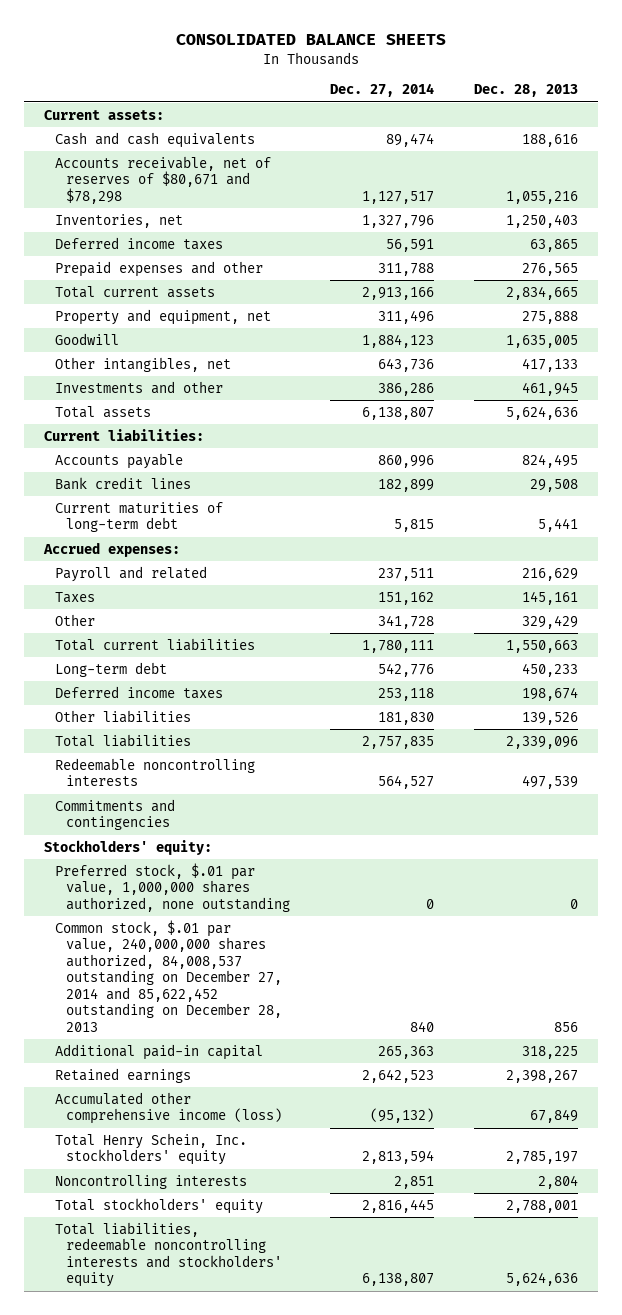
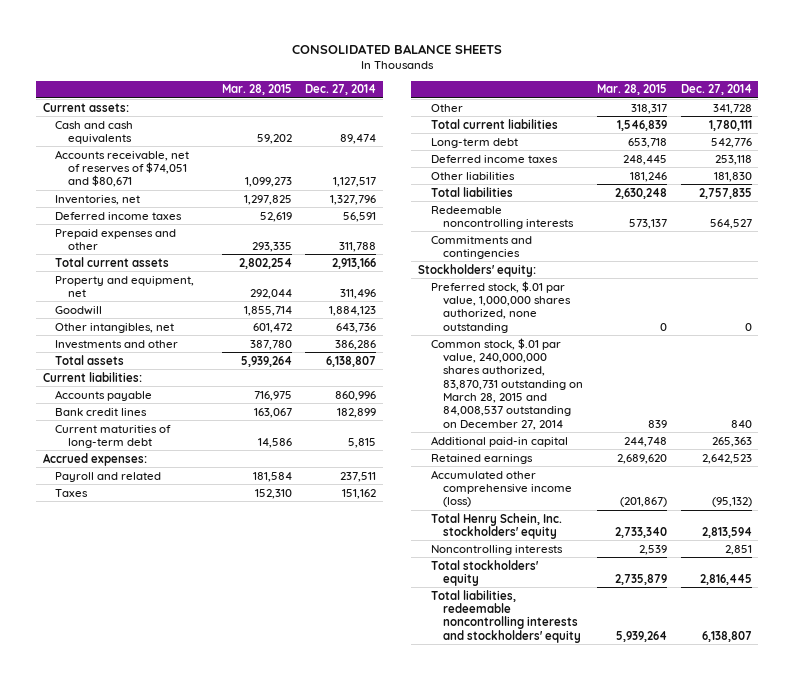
[474,84,579,98] Dec. 28, 2013 -> none
none -> [221,84,292,96] Mar. 28, 2015
[54,155,271,204] Accounts receivable, net of reserves of $80,671 and $78,298 -> [55,149,190,188] Accounts receivable, net of reserves of $74,051 and $80,671
[54,919,282,1032] Common stock, $.01 par value, 240,000,000 shares authorized, 84,008,537 outstanding on December 27, 2014 and 85,622,452 outstanding on December 28, 2013 -> [430,337,584,430] Common stock, $.01 par value, 240,000,000 shares authorized, 83,870,731 outstanding on March 28, 2015 and 84,008,537 outstanding on December 27, 2014

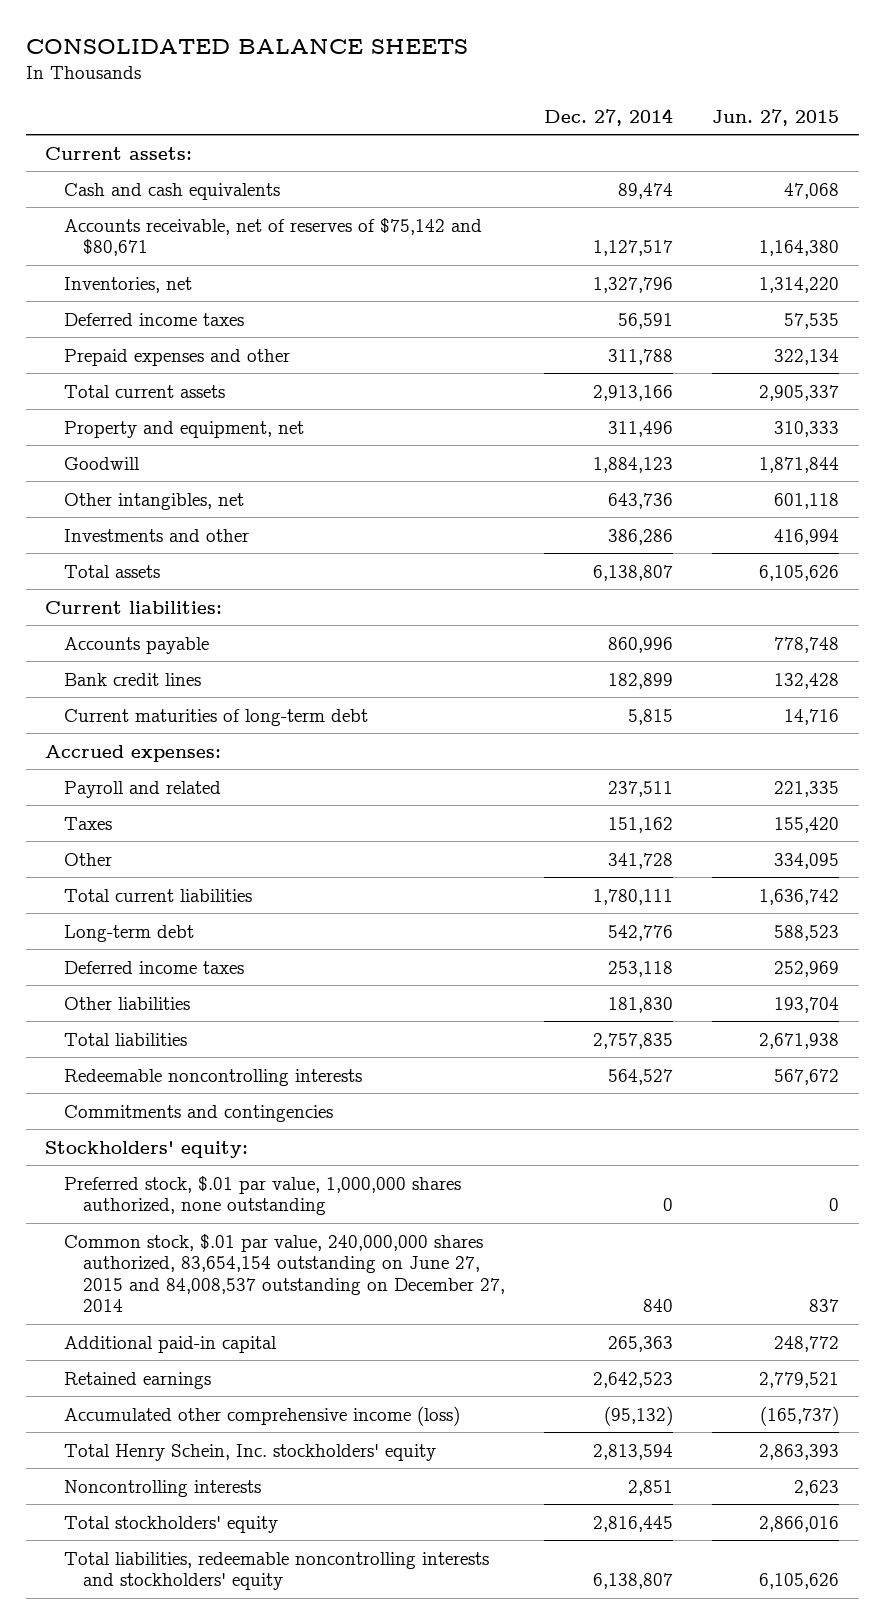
[221,84,292,96] Mar. 28, 2015 -> none
none -> [712,108,840,126] Jun. 27, 2015
[55,149,190,188] Accounts receivable, net of reserves of $74,051 and $80,671 -> [63,217,482,257] Accounts receivable, net of reserves of $75,142 and $80,671
[430,337,584,430] Common stock, $.01 par value, 240,000,000 shares authorized, 83,870,731 outstanding on March 28, 2015 and 84,008,537 outstanding on December 27, 2014 -> [63,1233,505,1313] Common stock, $.01 par value, 240,000,000 shares authorized, 83,654,154 outstanding on June 27, 2015 and 84,008,537 outstanding on December 27, 2014

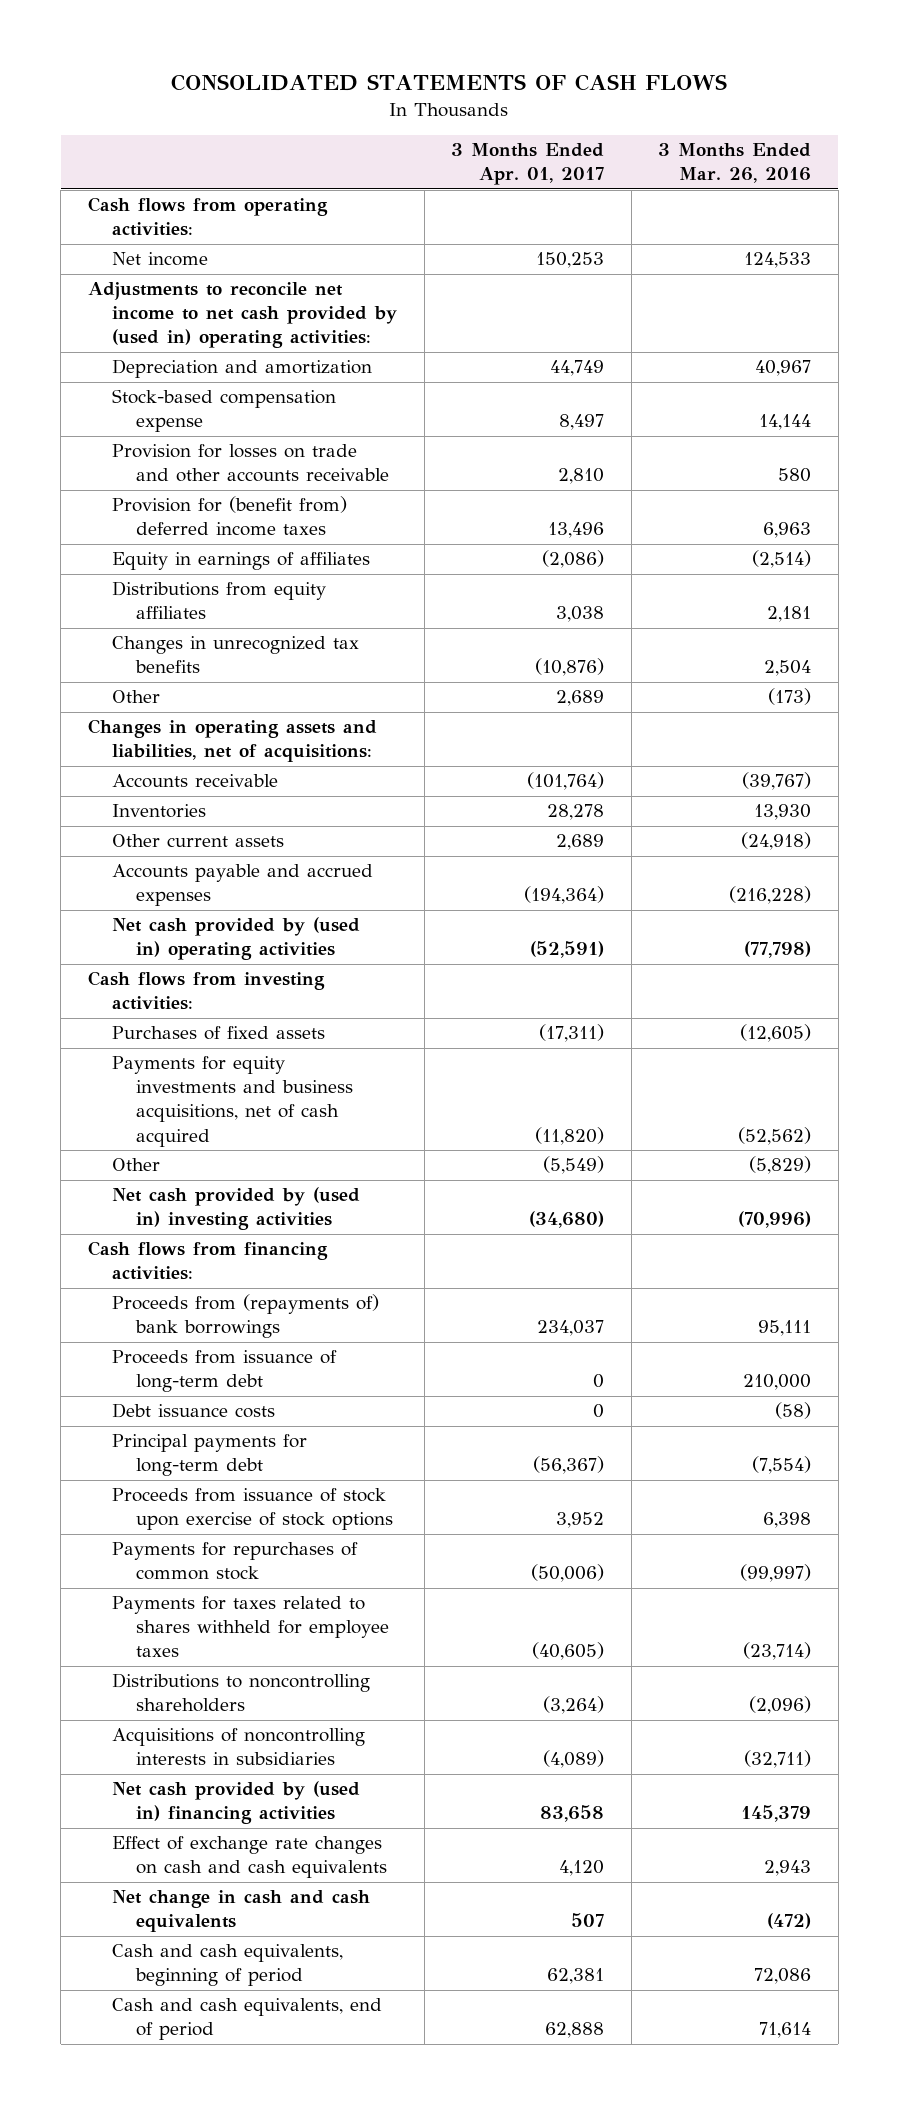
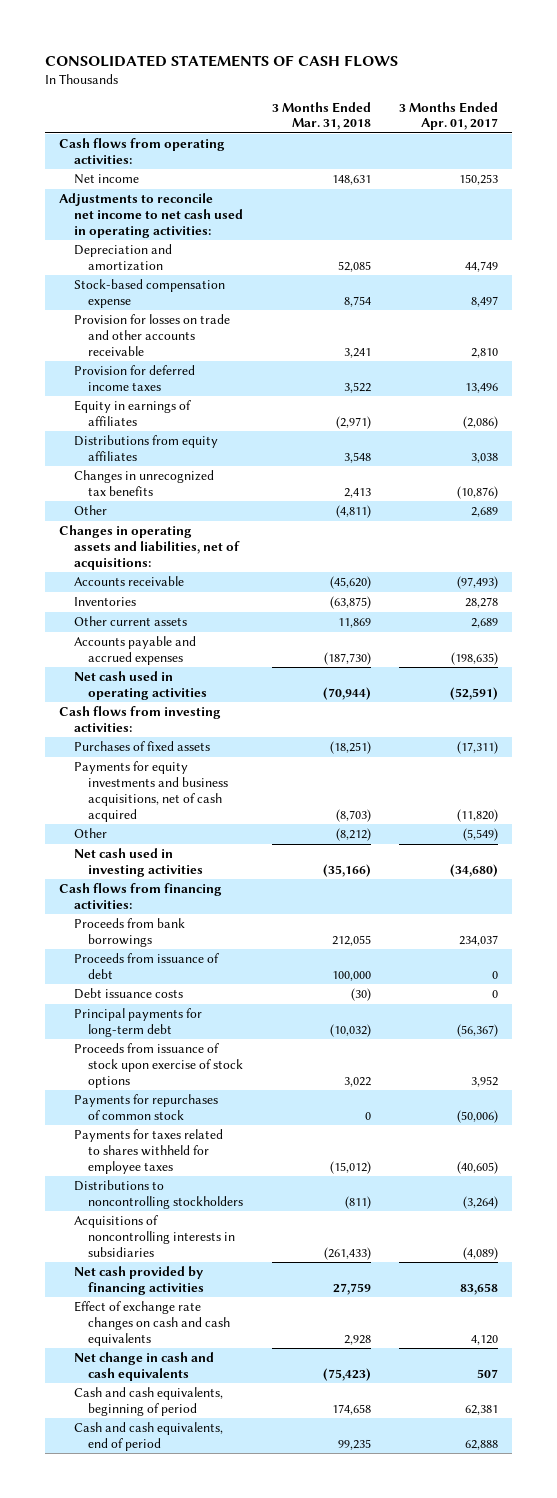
[658,143,812,184] 3 Months Ended Mar. 26, 2016 -> none
none -> [271,101,371,131] 3 Months Ended Mar. 31, 2018
[87,282,398,349] Adjustments to reconcile net income to net cash provided by (used in) operating activities: -> [59,193,243,238] Adjustments to reconcile net income to net cash used in operating activities:
[112,496,348,537] Provision for (benefit from) deferred income taxes -> [73,365,195,391] Provision for deferred income taxes
[527,772,605,791] (101,764) -> [457,576,499,590] (97,493)
[524,886,605,905] (194,364) -> [451,651,499,665] (198,635)
[112,917,361,961] Net cash provided by (used in) operating activities -> [73,671,208,700] Net cash used in operating activities
[112,1187,361,1231] Net cash provided by (used in) investing activities -> [73,848,204,877] Net cash used in investing activities
[112,1294,380,1339] Proceeds from (repayments of) bank borrowings -> [73,918,185,947] Proceeds from bank borrowings
[112,1350,338,1393] Proceeds from issuance of long-term debt -> [73,953,219,979] Proceeds from issuance of debt
[112,1673,371,1713] Distributions to noncontrolling shareholders -> [73,1180,244,1209] Distributions to noncontrolling stockholders
[112,1781,361,1825] Net cash provided by (used in) financing activities -> [73,1266,205,1295] Net cash provided by financing activities

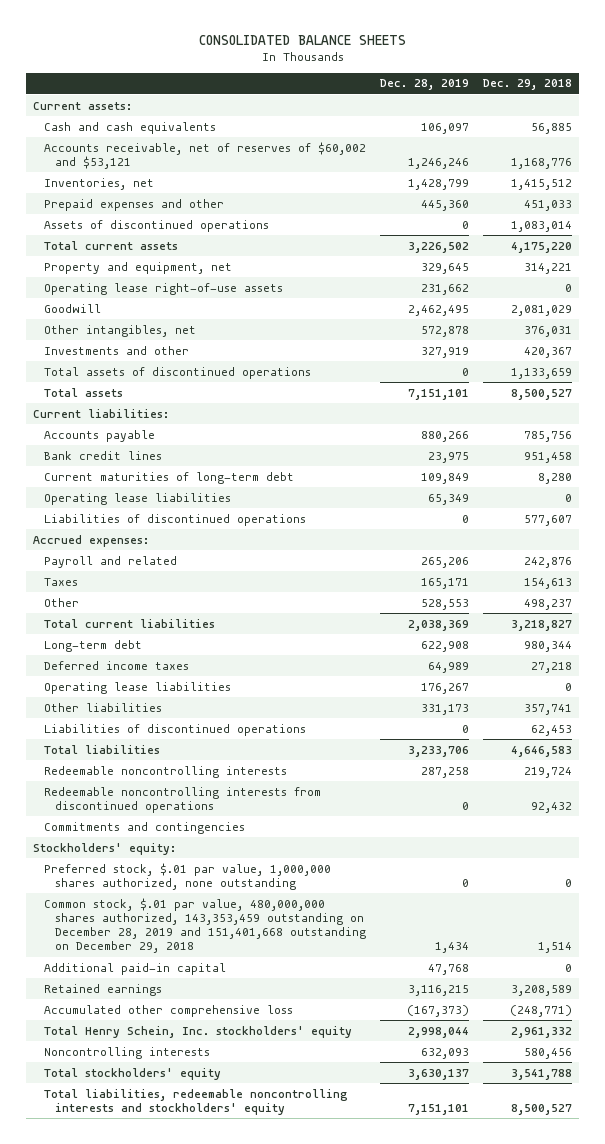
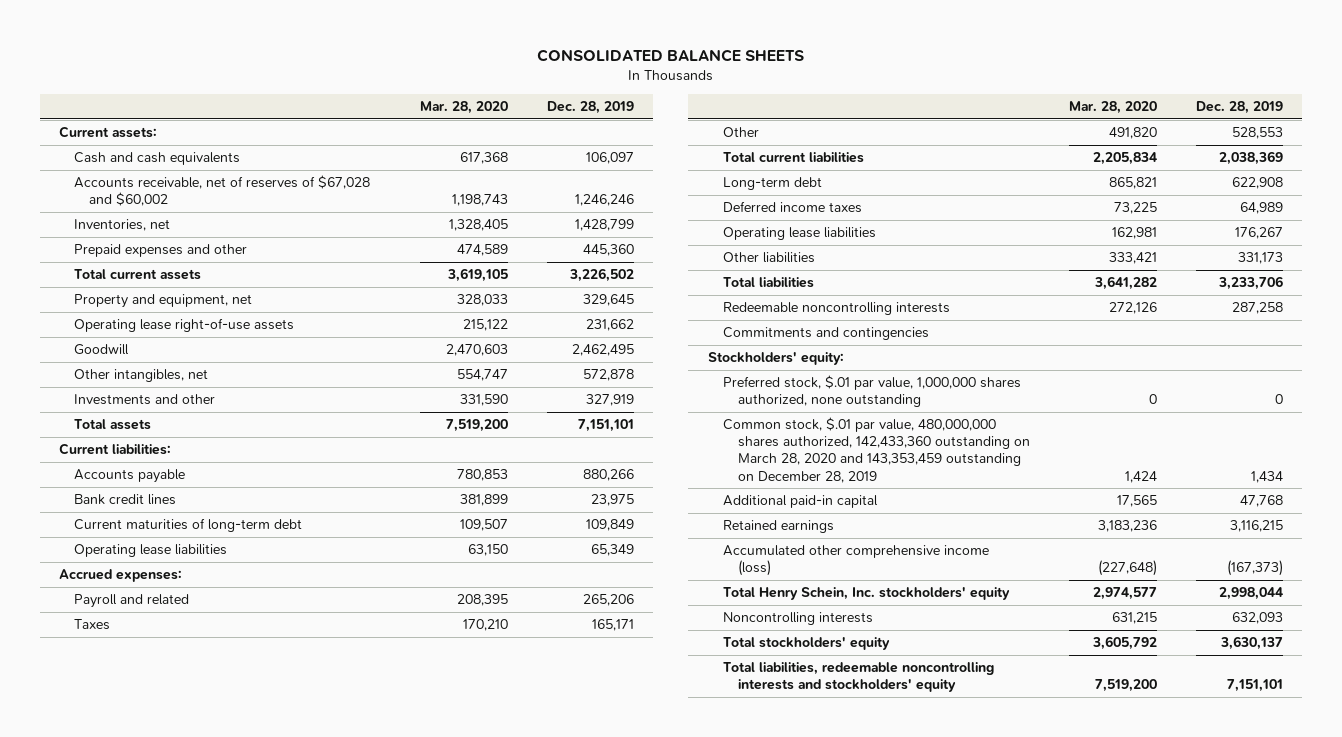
[482,79,572,91] Dec. 29, 2018 -> none
none -> [419,101,508,115] Mar. 28, 2020
[44,141,367,169] Accounts receivable, net of reserves of $60,002 and $53,121 -> [74,175,371,207] Accounts receivable, net of reserves of $67,028 and $60,002
[44,219,270,232] Assets of discontinued operations -> none
[44,366,312,379] Total assets of discontinued operations -> none
[44,513,307,526] Liabilities of discontinued operations -> none
[44,723,307,736] Liabilities of discontinued operations -> none
[44,786,322,813] Redeemable noncontrolling interests from discontinued operations -> none
[44,897,367,954] Common stock, $.01 par value, 480,000,000 shares authorized, 143,353,459 outstanding on December 28, 2019 and 151,401,668 outstanding on December 29, 2018 -> [722,417,1030,483] Common stock, $.01 par value, 480,000,000 shares authorized, 142,433,360 outstanding on March 28, 2020 and 143,353,459 outstanding on December 28, 2019
[44,1004,294,1017] Accumulated other comprehensive loss -> [722,545,989,577] Accumulated other comprehensive income (loss)

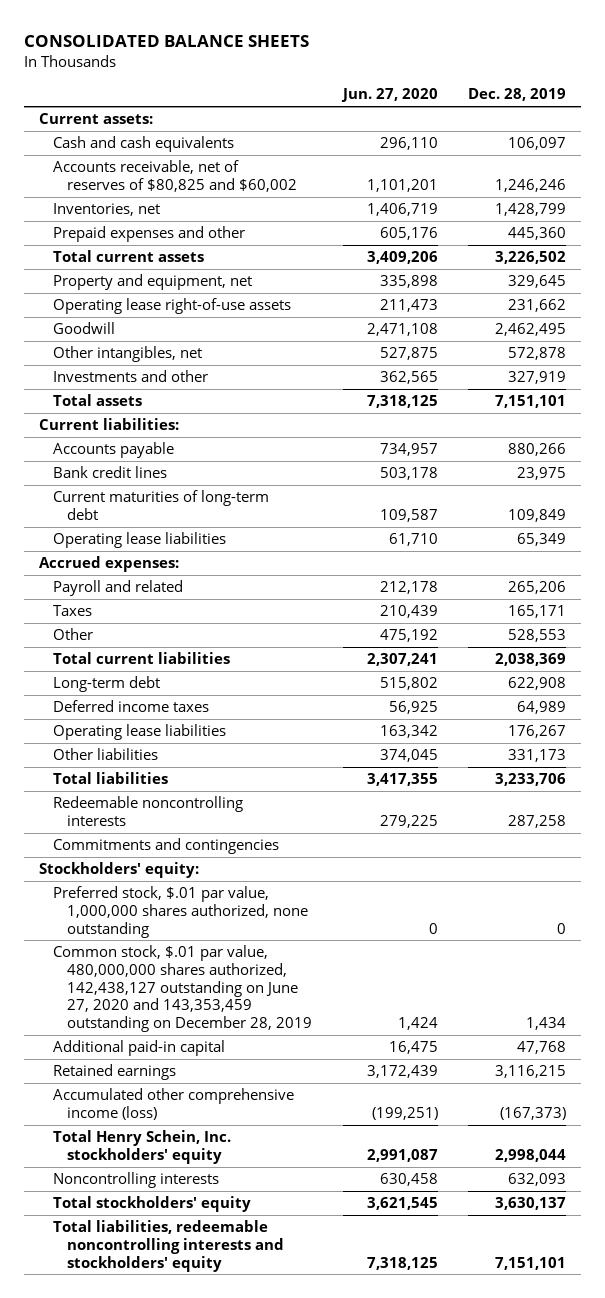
[419,101,508,115] Mar. 28, 2020 -> none
none -> [340,88,438,103] Jun. 27, 2020
[74,175,371,207] Accounts receivable, net of reserves of $67,028 and $60,002 -> [53,160,298,192] Accounts receivable, net of reserves of $80,825 and $60,002
[722,417,1030,483] Common stock, $.01 par value, 480,000,000 shares authorized, 142,433,360 outstanding on March 28, 2020 and 143,353,459 outstanding on December 28, 2019 -> [53,945,313,1032] Common stock, $.01 par value, 480,000,000 shares authorized, 142,438,127 outstanding on June 27, 2020 and 143,353,459 outstanding on December 28, 2019

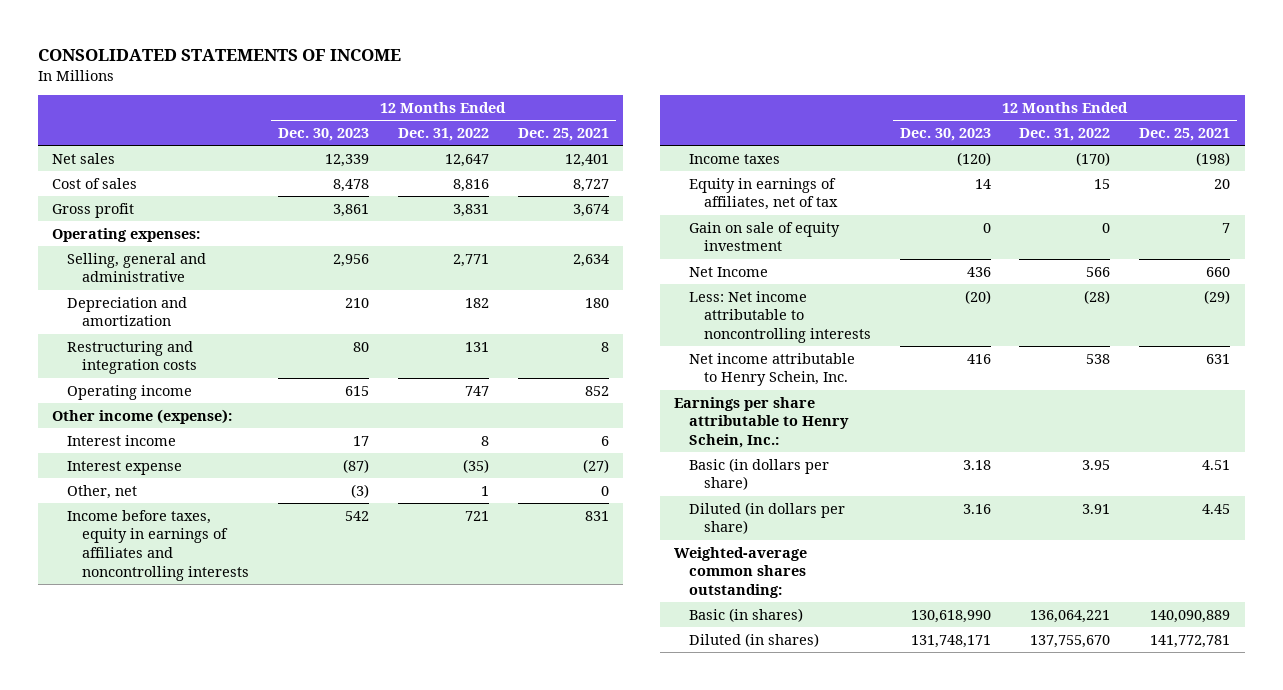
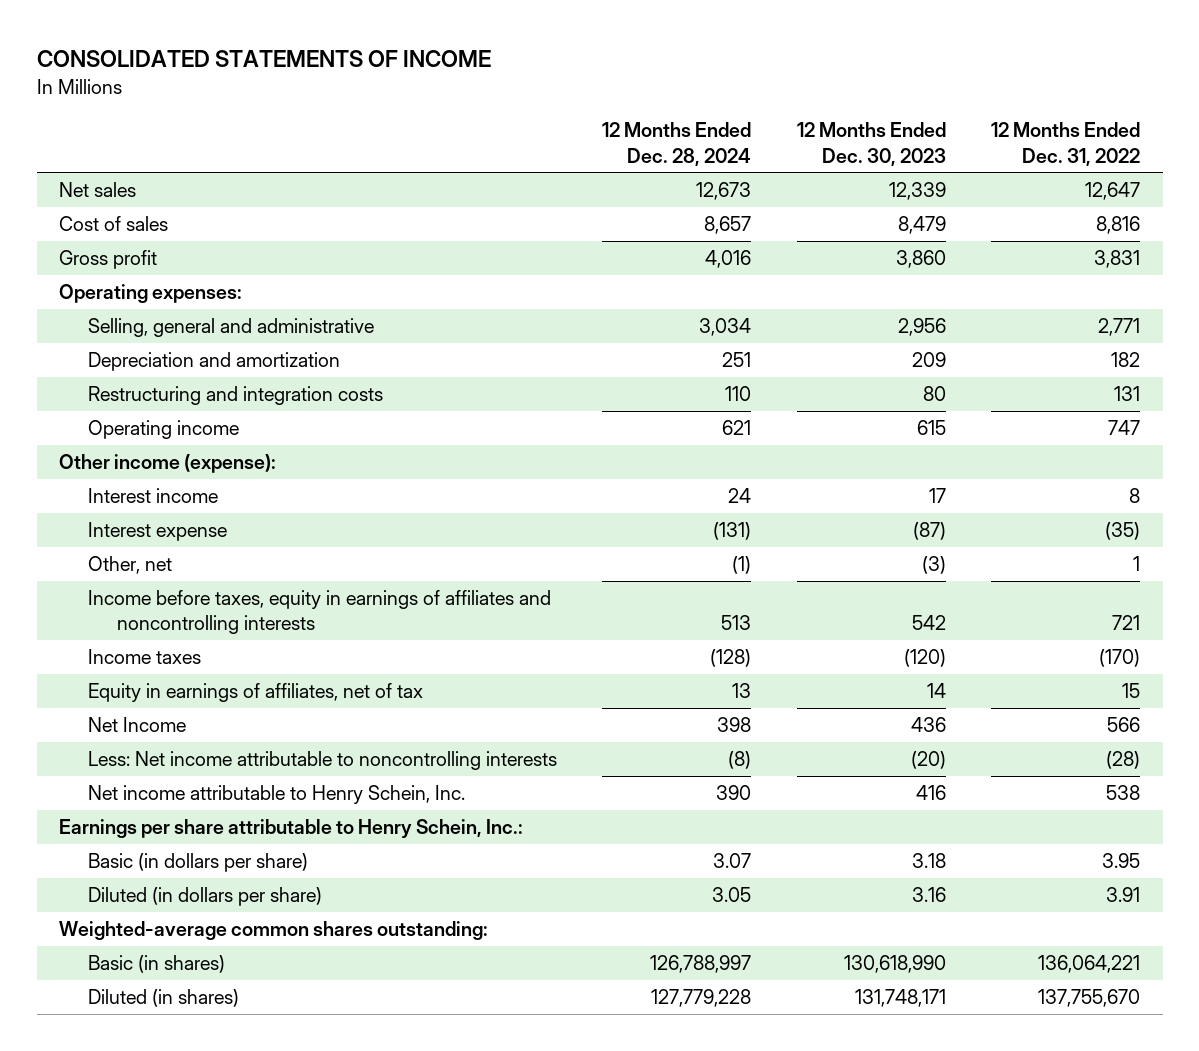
[517,128,609,142] Dec. 25, 2021 -> none
none -> [602,122,752,166] 12 Months Ended Dec. 28, 2024
[333,178,370,192] 8,478 -> [897,216,946,235] 8,479
[333,203,370,217] 3,861 -> [895,250,946,269] 3,860
[345,297,370,308] 210 -> [911,352,946,368] 209
[689,221,841,252] Gain on sale of equity investment -> none

